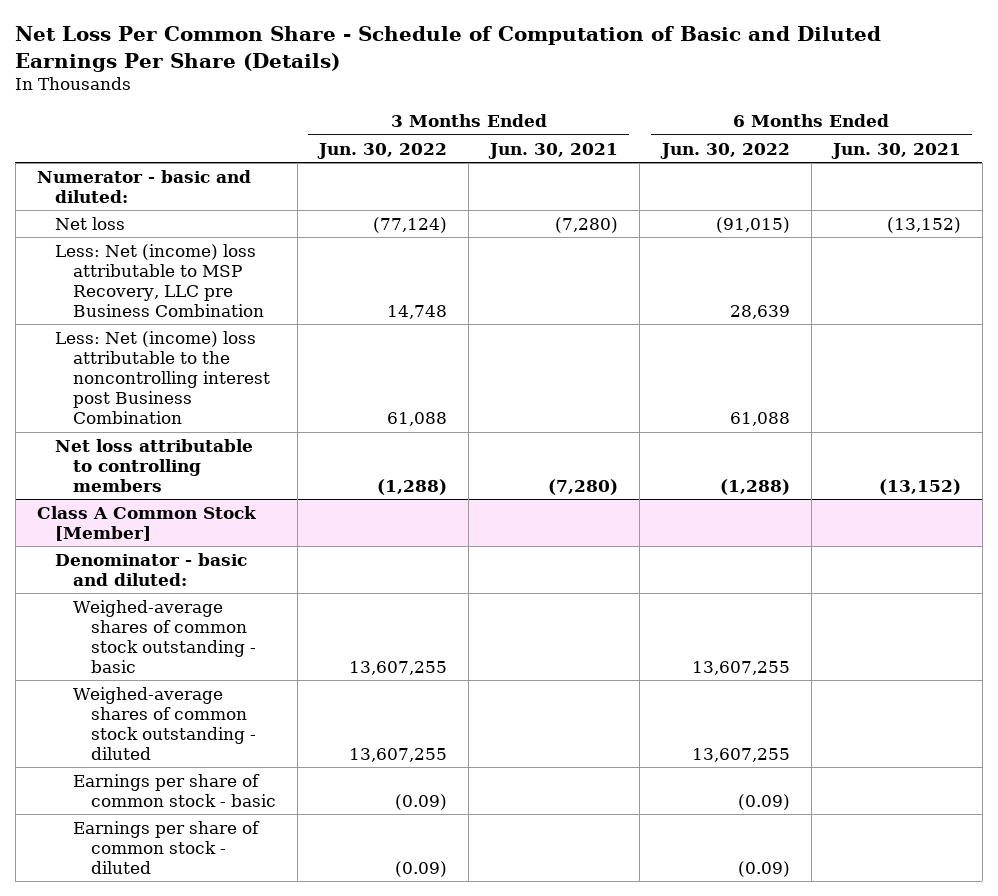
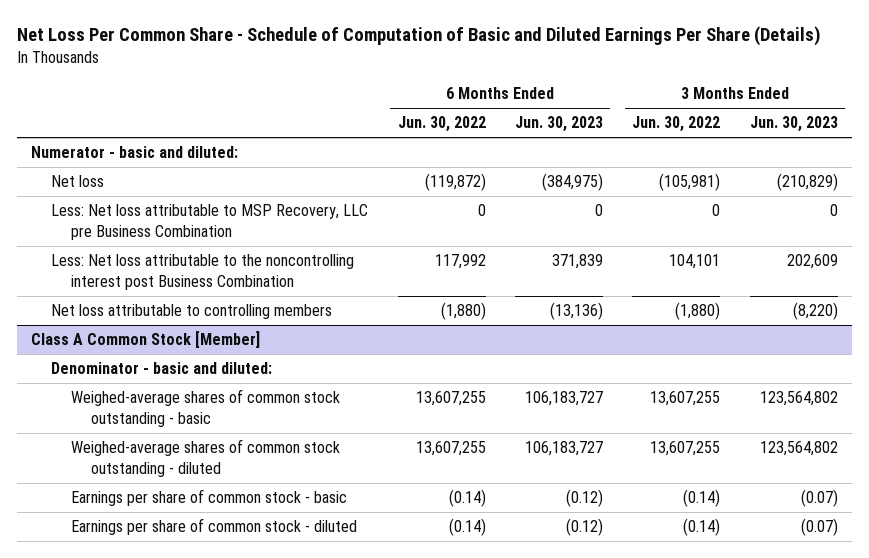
[488,142,619,159] Jun. 30, 2021 -> none
[830,142,961,159] Jun. 30, 2021 -> none
none -> [514,116,603,133] Jun. 30, 2023
none -> [749,116,838,133] Jun. 30, 2023
[373,216,448,233] (77,124) -> [659,173,721,192] (105,981)
[715,216,790,233] (91,015) -> [424,173,486,192] (119,872)
[54,243,264,317] Less: Net (income) loss attributable to MSP Recovery, LLC pre Business Combination -> [51,204,369,240] Less: Net loss attributable to MSP Recovery, LLC pre Business Combination
[387,304,448,319] 14,748 -> [712,204,721,217] 0
[729,304,790,319] 28,639 -> [477,204,486,217] 0
[54,330,270,424] Less: Net (income) loss attributable to the noncontrolling interest post Business Combination -> [51,254,355,290] Less: Net loss attributable to the noncontrolling interest post Business Combination
[387,411,448,426] 61,088 -> [669,254,721,270] 104,101
[729,411,790,426] 61,088 -> [434,254,486,270] 117,992
[377,478,448,495] (1,288) -> [675,302,721,321] (1,880)
[719,478,790,495] (1,288) -> [440,302,486,321] (1,880)
[395,793,448,810] (0.09) -> [683,489,721,508] (0.14)
[737,793,790,810] (0.09) -> [448,489,486,508] (0.14)
[395,860,448,877] (0.09) -> [683,518,721,537] (0.14)
[737,860,790,877] (0.09) -> [448,518,486,537] (0.14)

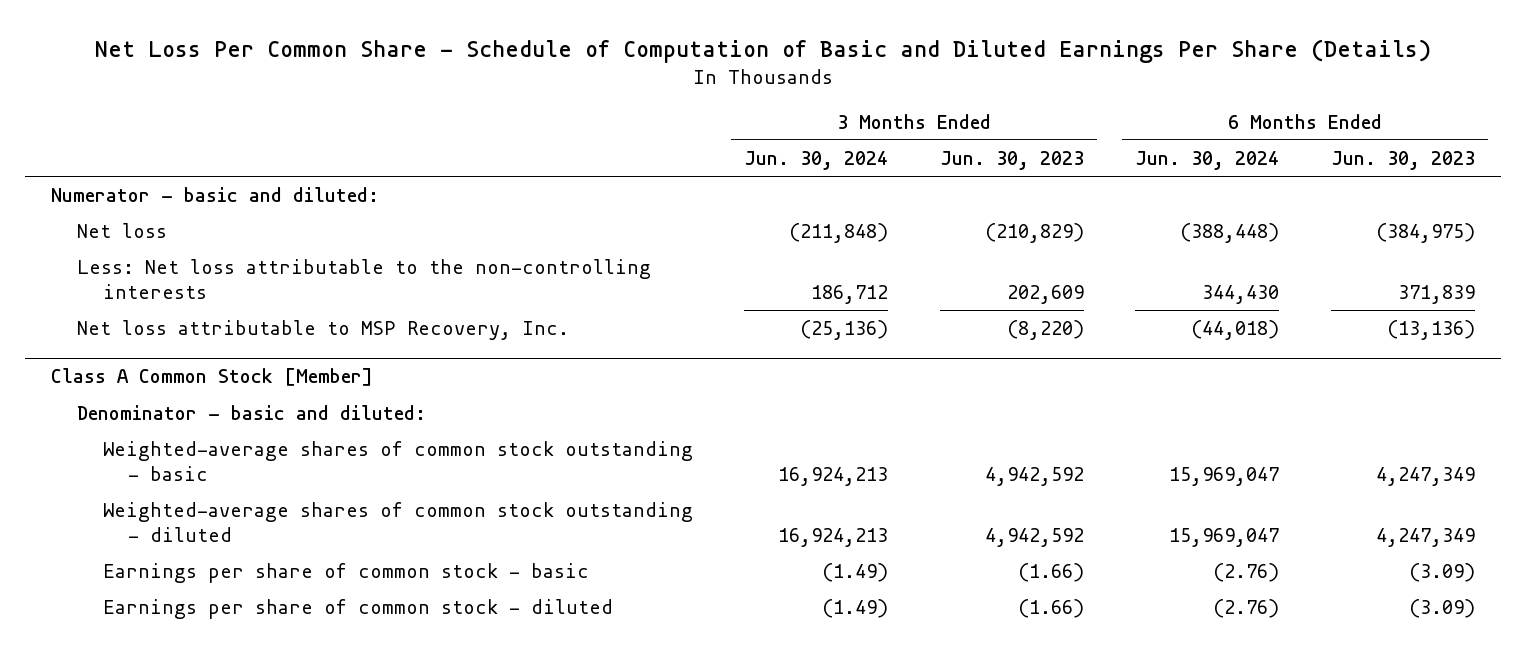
[397,116,486,133] Jun. 30, 2022 -> none
[632,116,721,133] Jun. 30, 2022 -> none
none -> [744,150,889,170] Jun. 30, 2024
none -> [1135,150,1280,170] Jun. 30, 2024
[51,204,369,240] Less: Net loss attributable to MSP Recovery, LLC pre Business Combination -> none
[51,254,355,290] Less: Net loss attributable to the noncontrolling interest post Business Combination -> [76,259,651,299] Less: Net loss attributable to the non-controlling interests
[51,304,333,320] Net loss attributable to controlling members -> [76,320,569,341] Net loss attributable to MSP Recovery, Inc.
[71,389,341,427] Weighed-average shares of common stock outstanding - basic -> [102,441,693,481] Weighted-average shares of common stock outstanding - basic
[524,391,603,407] 106,183,727 -> [1375,466,1475,486] 4,247,349
[759,391,838,407] 123,564,802 -> [984,466,1084,486] 4,942,592
[71,439,341,477] Weighed-average shares of common stock outstanding - diluted -> [102,502,693,542] Weighted-average shares of common stock outstanding - diluted
[524,441,603,457] 106,183,727 -> [1375,527,1475,547] 4,247,349
[759,441,838,457] 123,564,802 -> [984,527,1084,547] 4,942,592
[565,489,603,508] (0.12) -> [1408,563,1475,583] (3.09)
[800,489,838,508] (0.07) -> [1017,563,1084,583] (1.66)
[565,518,603,537] (0.12) -> [1408,599,1475,619] (3.09)
[800,518,838,537] (0.07) -> [1017,599,1084,619] (1.66)

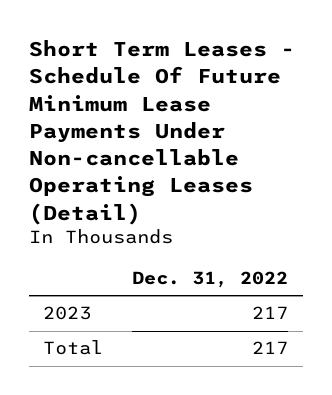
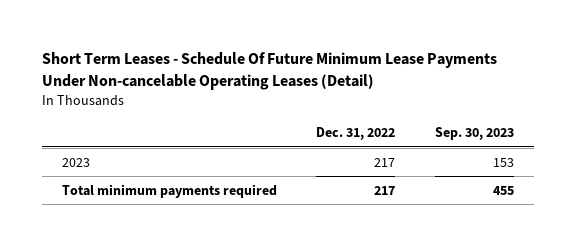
[28,40,295,225] Short Term Leases - Schedule Of Future Minimum Lease Payments Under Non-cancellable Operating Leases (Detail) -> [41,51,497,90] Short Term Leases - Schedule Of Future Minimum Lease Payments Under Non-cancelable Operating Leases (Detail)
none -> [435,127,515,141] Sep. 30, 2023
[43,340,104,356] Total -> [61,183,277,198] Total minimum payments required

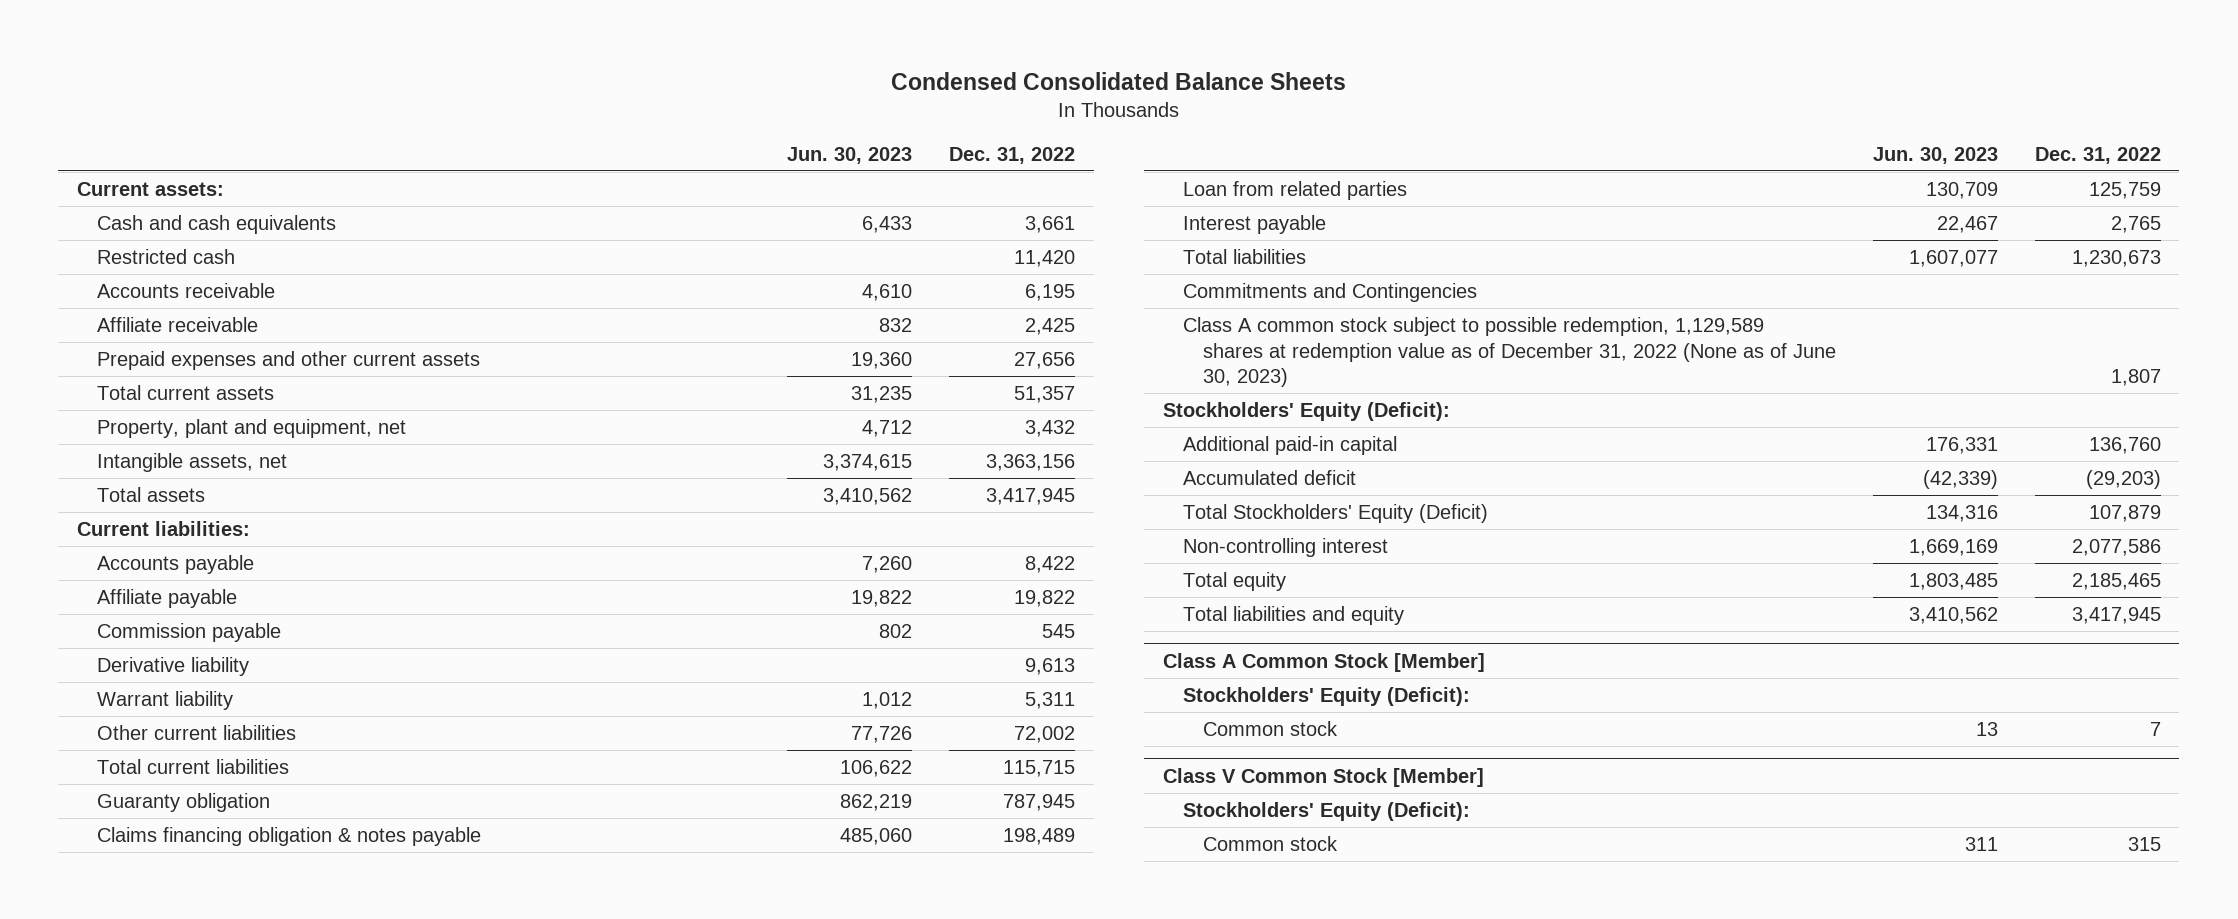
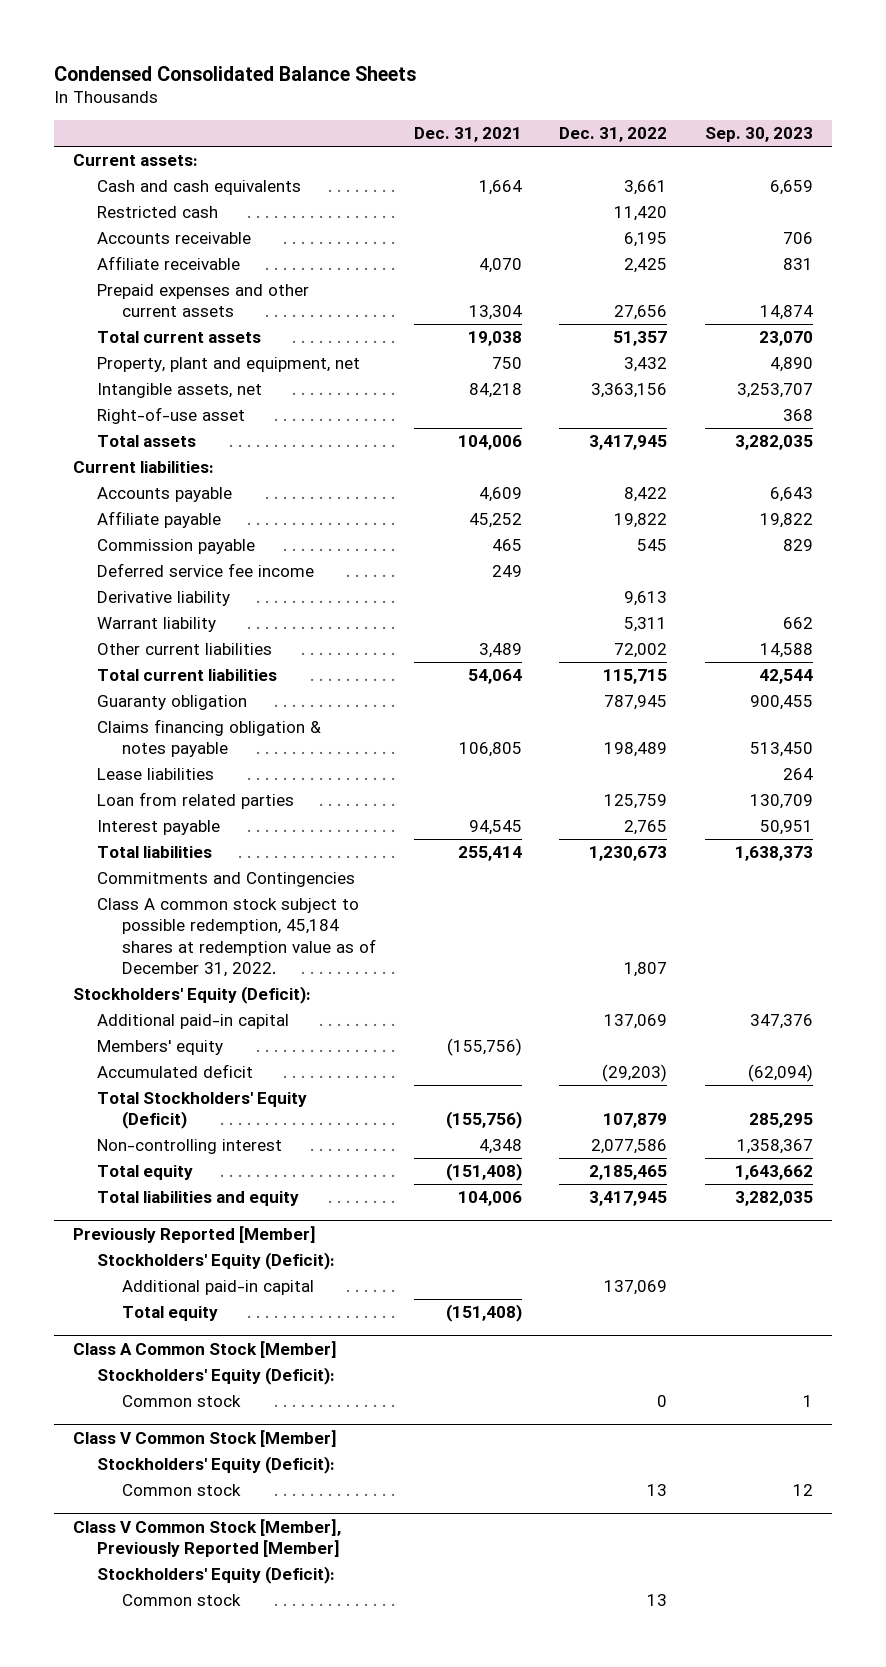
[786,146,912,164] Jun. 30, 2023 -> none
none -> [413,127,522,143] Dec. 31, 2021
none -> [704,127,813,143] Sep. 30, 2023
none -> [97,406,246,424] Right-of-use asset
none -> [97,562,315,577] Deferred service fee income
none -> [97,767,215,780] Lease liabilities
[1182,316,1836,388] Class A common stock subject to possible redemption, 1,129,589 shares at redemption value as of December 31, 2022 (None as of June 30, 2023) -> [97,897,376,977] Class A common stock subject to possible redemption, 45,184 shares at redemption value as of December 31, 2022.
[2088,436,2161,454] 136,760 -> [604,1013,668,1029] 137,069
none -> [97,1039,224,1055] Members' equity
none -> [73,1225,317,1243] Previously Reported [Member]
none -> [97,1251,336,1270] Stockholders' Equity (Deficit):
none -> [121,1279,314,1295] Additional paid-in capital
none -> [121,1305,218,1321] Total equity
[2149,721,2161,736] 7 -> [657,1394,668,1407] 0
[2127,836,2161,851] 315 -> [647,1483,668,1496] 13
none -> [73,1518,342,1557] Class V Common Stock [Member], Previously Reported [Member]
none -> [97,1565,336,1584] Stockholders' Equity (Deficit):
none -> [121,1593,241,1606] Common stock

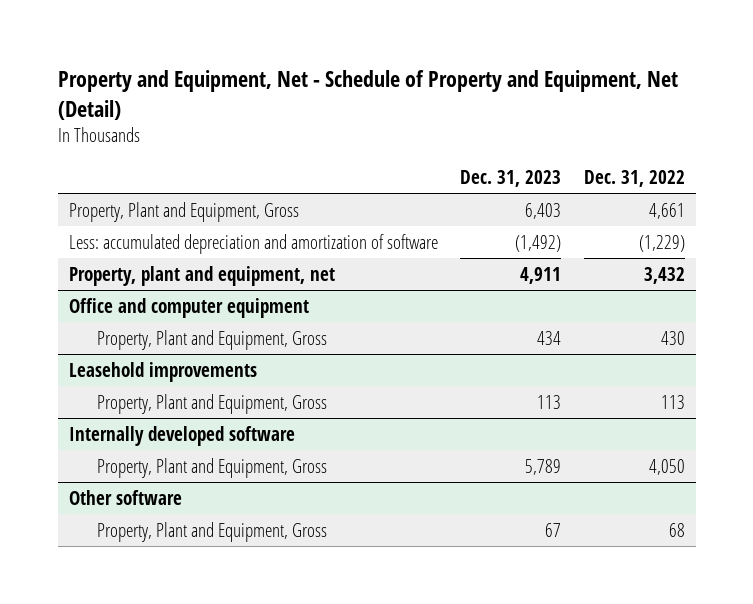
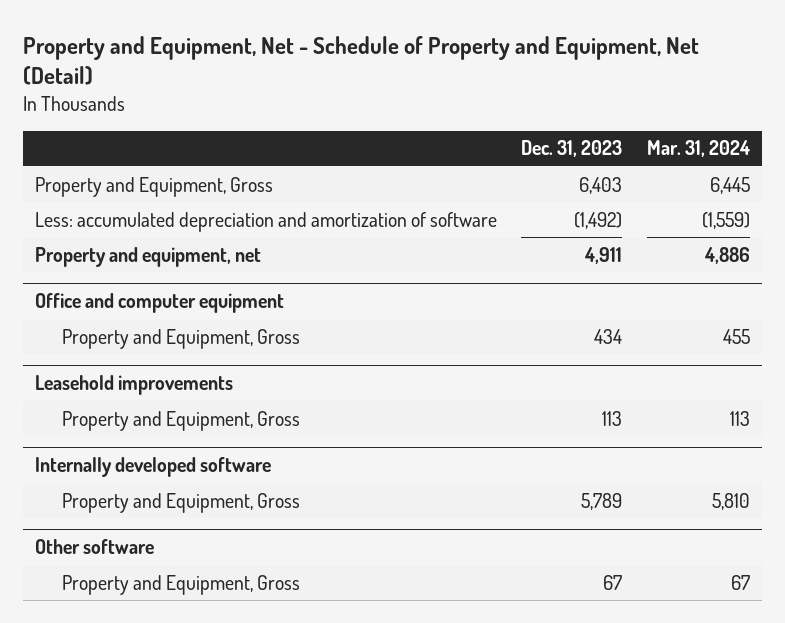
[583,169,685,187] Dec. 31, 2022 -> none
none -> [646,140,750,158] Mar. 31, 2024
[68,201,299,222] Property, Plant and Equipment, Gross -> [35,176,274,197] Property and Equipment, Gross
[68,265,335,286] Property, plant and equipment, net -> [35,246,262,267] Property and equipment, net
[96,329,327,350] Property, Plant and Equipment, Gross -> [61,328,300,349] Property and Equipment, Gross
[96,393,327,414] Property, Plant and Equipment, Gross -> [61,410,300,431] Property and Equipment, Gross
[96,457,327,478] Property, Plant and Equipment, Gross -> [61,492,300,513] Property and Equipment, Gross
[96,521,327,542] Property, Plant and Equipment, Gross -> [61,574,300,595] Property and Equipment, Gross

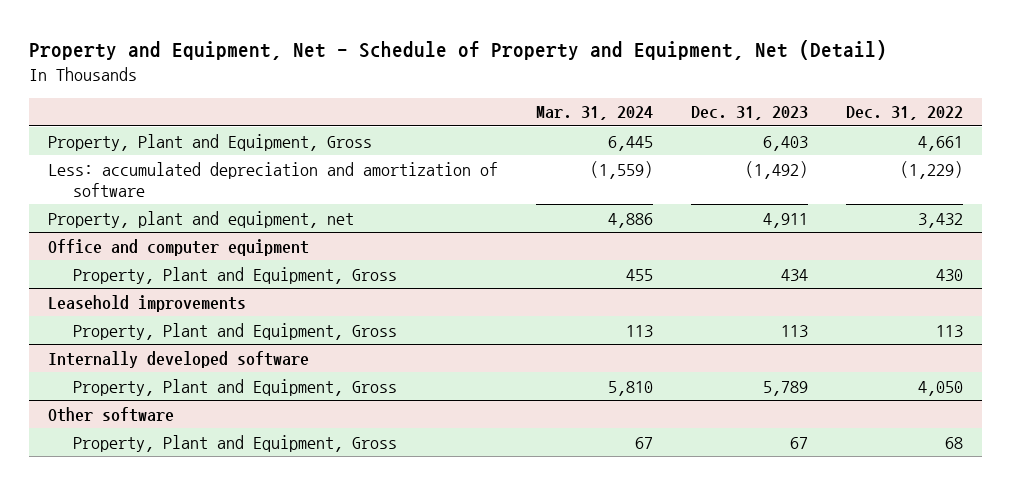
none -> [845,106,963,121] Dec. 31, 2022
[35,176,274,197] Property and Equipment, Gross -> [47,133,372,151] Property, Plant and Equipment, Gross
[35,246,262,267] Property and equipment, net -> [47,210,354,228] Property, plant and equipment, net
[61,328,300,349] Property and Equipment, Gross -> [72,266,397,284] Property, Plant and Equipment, Gross
[61,410,300,431] Property and Equipment, Gross -> [72,322,397,340] Property, Plant and Equipment, Gross
[61,492,300,513] Property and Equipment, Gross -> [72,378,397,396] Property, Plant and Equipment, Gross
[61,574,300,595] Property and Equipment, Gross -> [72,434,397,452] Property, Plant and Equipment, Gross

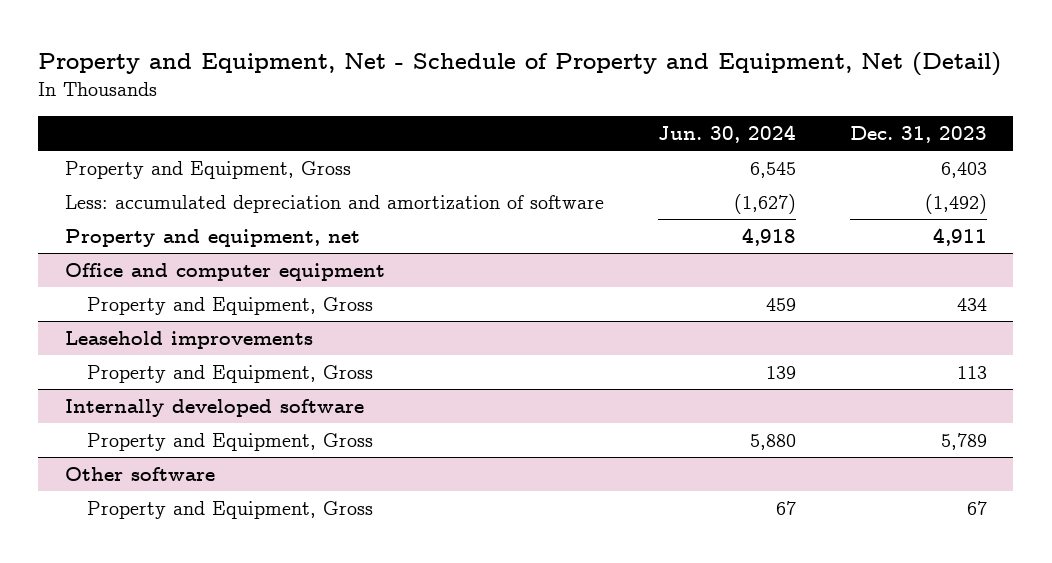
[535,106,653,121] Mar. 31, 2024 -> none
[845,106,963,121] Dec. 31, 2022 -> none
none -> [657,124,796,143] Jun. 30, 2024
[47,133,372,151] Property, Plant and Equipment, Gross -> [65,160,352,179] Property and Equipment, Gross
[47,210,354,228] Property, plant and equipment, net -> [65,228,361,247] Property and equipment, net
[72,266,397,284] Property, Plant and Equipment, Gross -> [87,296,374,315] Property and Equipment, Gross
[72,322,397,340] Property, Plant and Equipment, Gross -> [87,364,374,383] Property and Equipment, Gross
[72,378,397,396] Property, Plant and Equipment, Gross -> [87,432,374,451] Property and Equipment, Gross
[72,434,397,452] Property, Plant and Equipment, Gross -> [87,500,374,519] Property and Equipment, Gross

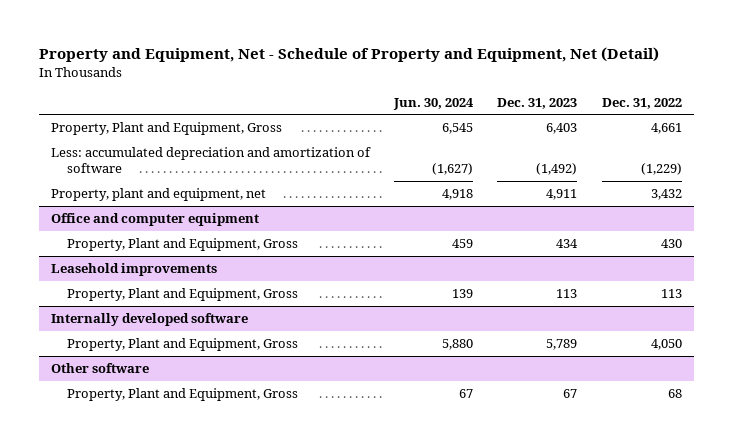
none -> [601,97,682,109] Dec. 31, 2022
[65,160,352,179] Property and Equipment, Gross -> [50,122,282,136] Property, Plant and Equipment, Gross
[65,228,361,247] Property and equipment, net -> [50,188,266,202] Property, plant and equipment, net
[87,296,374,315] Property and Equipment, Gross -> [67,238,299,252] Property, Plant and Equipment, Gross
[87,364,374,383] Property and Equipment, Gross -> [67,288,299,302] Property, Plant and Equipment, Gross
[87,432,374,451] Property and Equipment, Gross -> [67,338,299,352] Property, Plant and Equipment, Gross
[87,500,374,519] Property and Equipment, Gross -> [67,388,299,402] Property, Plant and Equipment, Gross

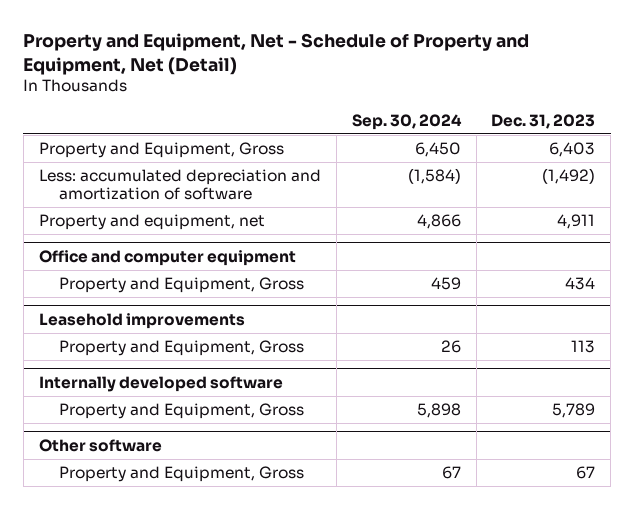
[393,97,475,110] Jun. 30, 2024 -> none
[601,97,682,109] Dec. 31, 2022 -> none
none -> [351,113,462,130] Sep. 30, 2024
[50,122,282,136] Property, Plant and Equipment, Gross -> [38,142,284,159] Property and Equipment, Gross
[50,188,266,202] Property, plant and equipment, net -> [38,214,265,231] Property and equipment, net
[67,238,299,252] Property, Plant and Equipment, Gross -> [58,277,304,294] Property and Equipment, Gross
[67,288,299,302] Property, Plant and Equipment, Gross -> [58,340,304,357] Property and Equipment, Gross
[67,338,299,352] Property, Plant and Equipment, Gross -> [58,403,304,420] Property and Equipment, Gross
[67,388,299,402] Property, Plant and Equipment, Gross -> [58,466,304,483] Property and Equipment, Gross

